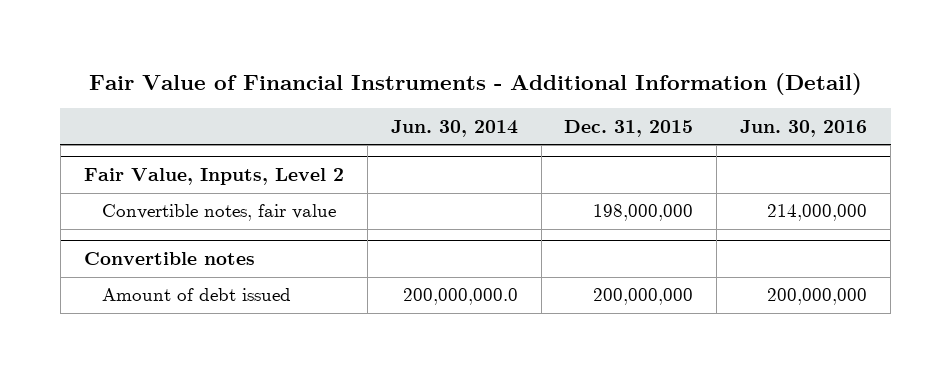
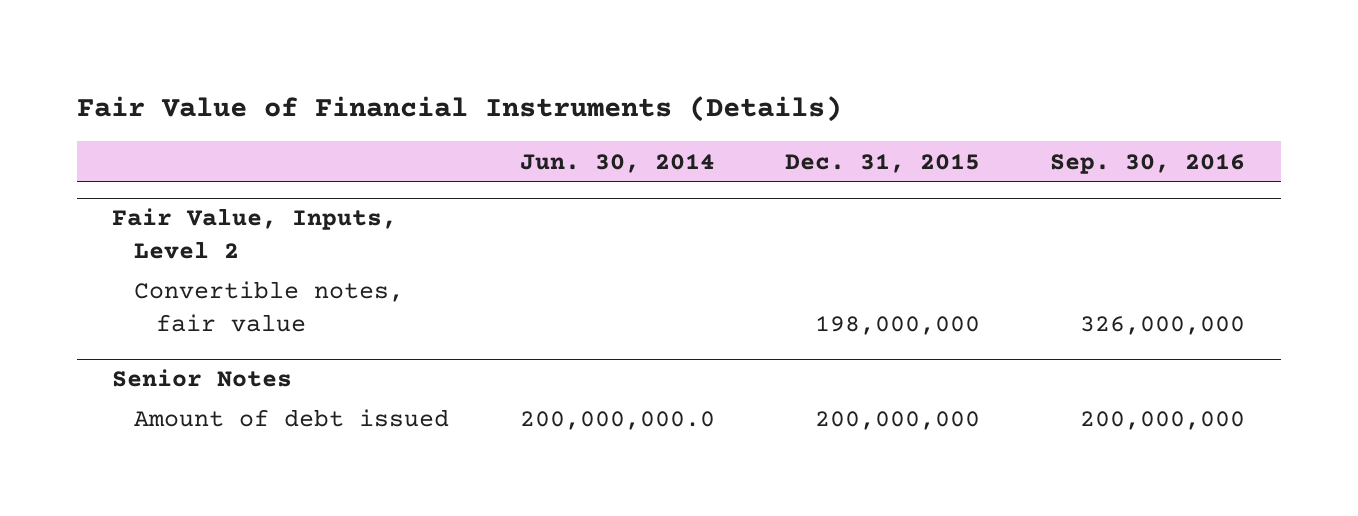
[88,72,862,95] Fair Value of Financial Instruments - Additional Information (Detail) -> [77,96,843,123] Fair Value of Financial Instruments (Details)
[740,119,868,137] Jun. 30, 2016 -> none
none -> [1050,153,1246,174] Sep. 30, 2016
[83,252,255,266] Convertible notes -> [112,369,293,388] Senior Notes

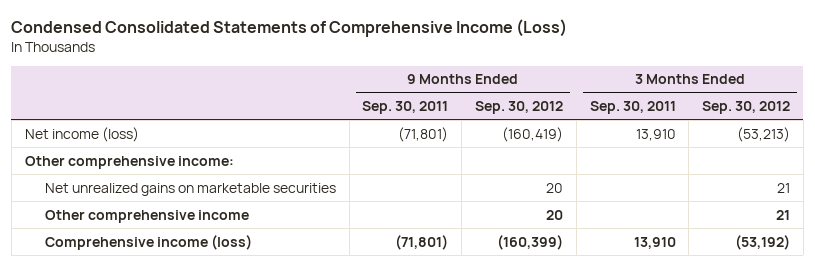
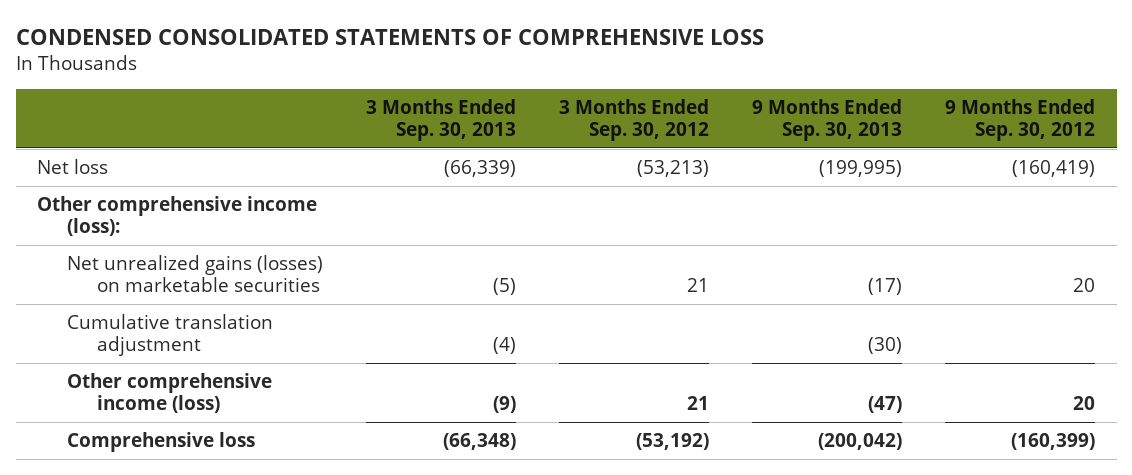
[11,18,568,37] Condensed Consolidated Statements of Comprehensive Income (Loss) -> [15,28,764,45] CONDENSED CONSOLIDATED STATEMENTS OF COMPREHENSIVE LOSS
[362,101,449,115] Sep. 30, 2011 -> none
[589,101,676,115] Sep. 30, 2011 -> none
none -> [366,99,517,142] 3 Months Ended Sep. 30, 2013
none -> [752,99,903,142] 9 Months Ended Sep. 30, 2013
[24,126,139,142] Net income (loss) -> [37,159,109,175] Net loss
[24,155,234,169] Other comprehensive income: -> [37,196,318,236] Other comprehensive income (loss):
[44,182,336,196] Net unrealized gains on marketable securities -> [67,255,324,292] Net unrealized gains (losses) on marketable securities
none -> [67,314,274,356] Cumulative translation adjustment
[44,209,249,223] Other comprehensive income -> [67,373,273,413] Other comprehensive income (loss)
[44,234,252,250] Comprehensive income (loss) -> [67,432,256,453] Comprehensive loss

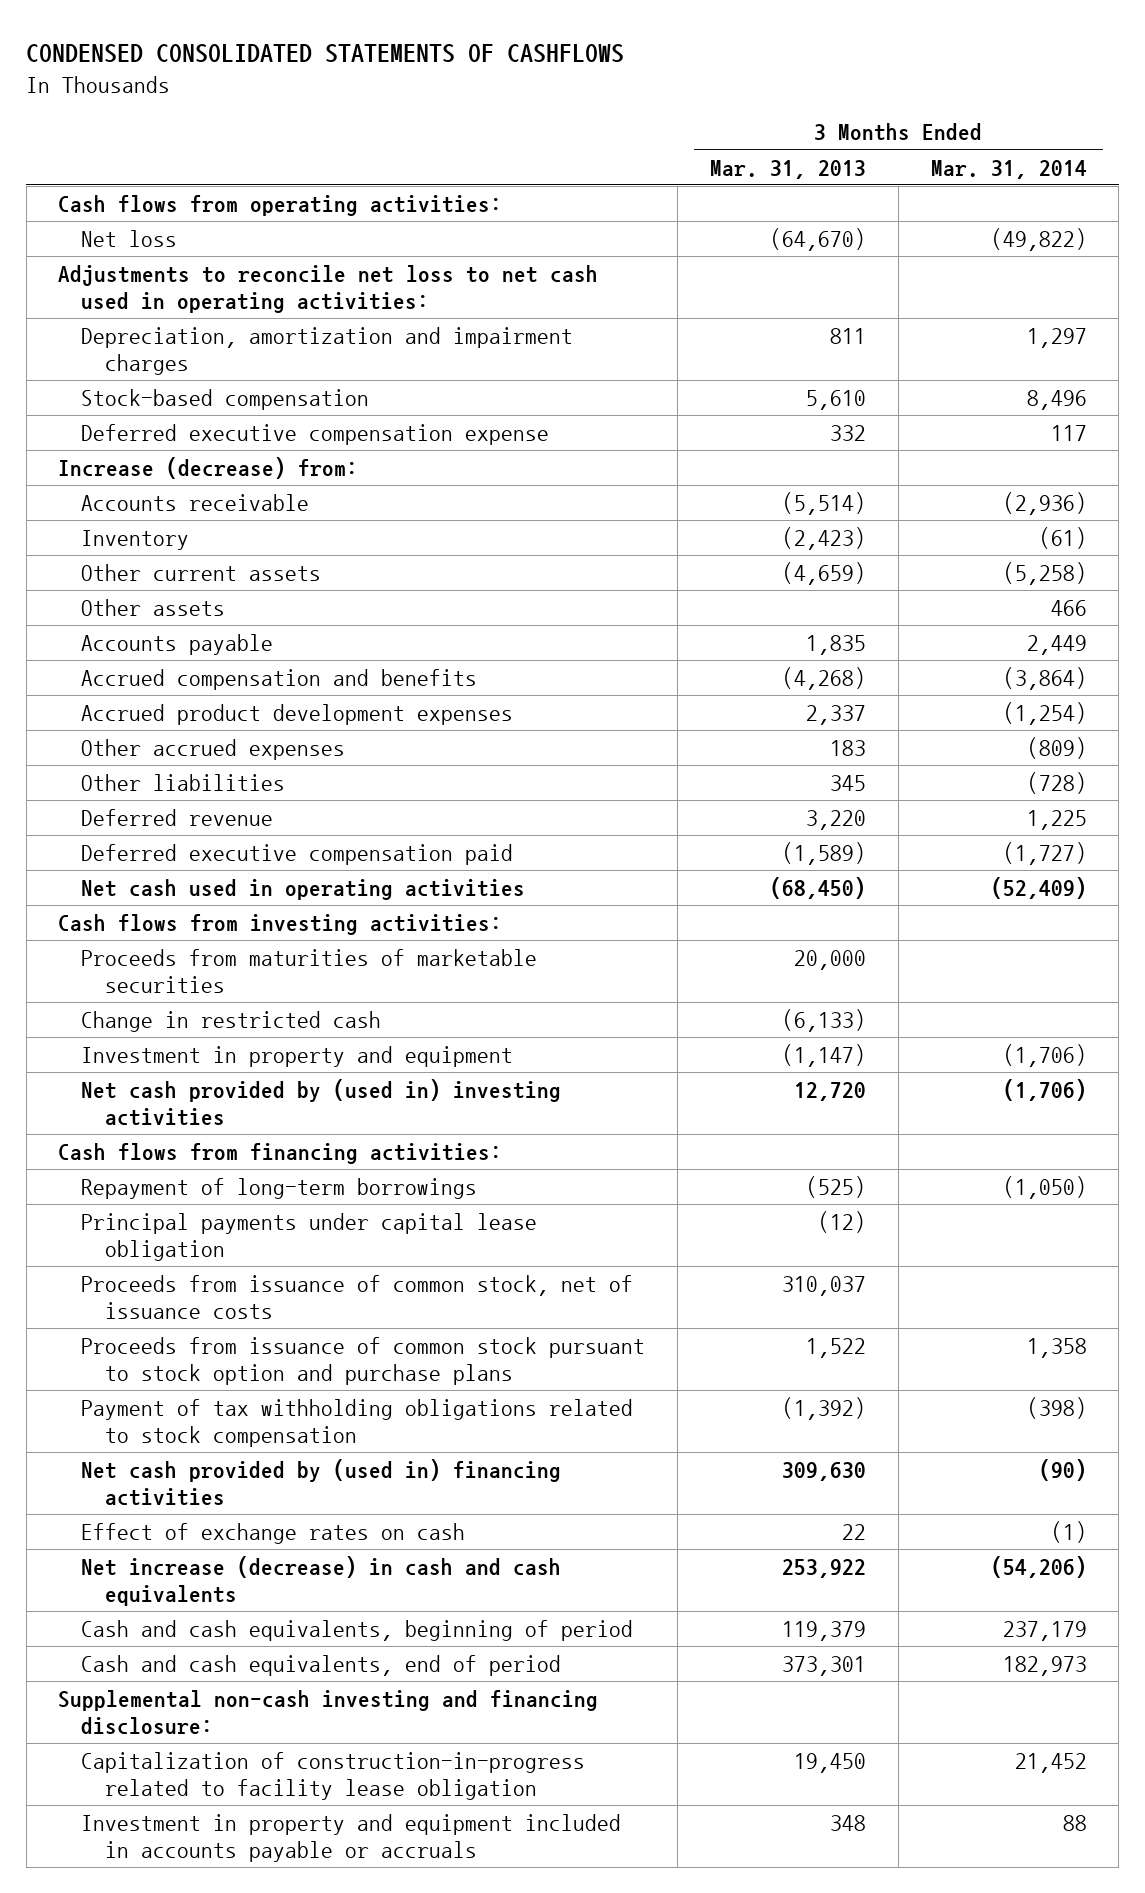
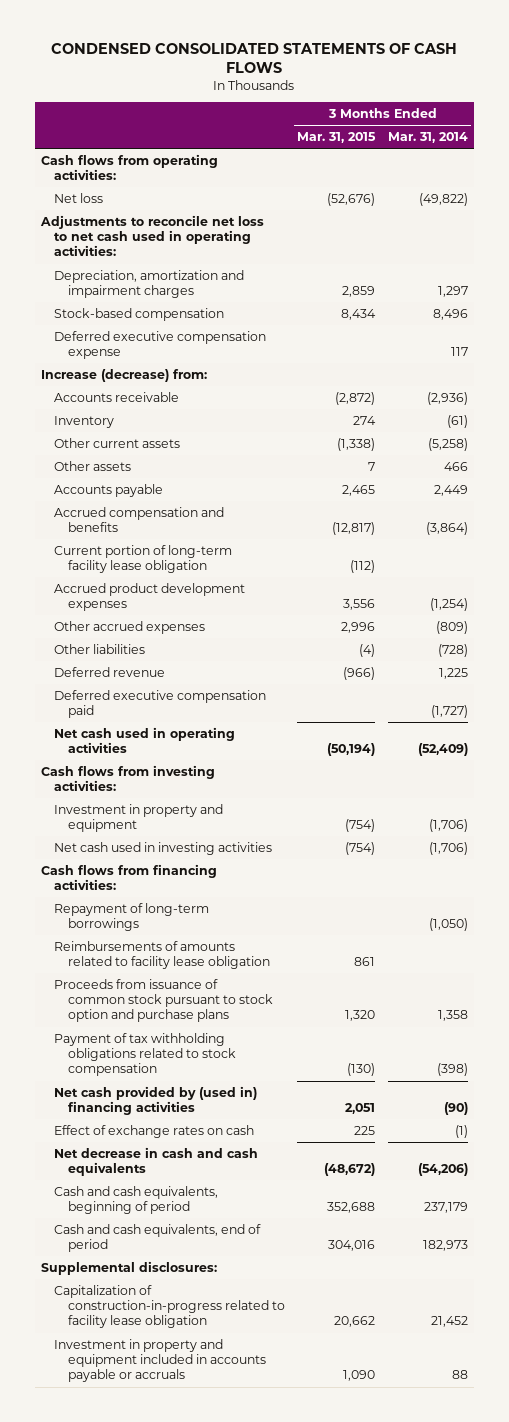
[26,44,625,64] CONDENSED CONSOLIDATED STATEMENTS OF CASHFLOWS -> [51,42,458,74] CONDENSED CONSOLIDATED STATEMENTS OF CASH FLOWS
[710,159,867,179] Mar. 31, 2013 -> none
none -> [297,132,377,144] Mar. 31, 2015
none -> [54,544,233,574] Current portion of long-term facility lease obligation
[81,948,538,993] Proceeds from maturities of marketable securities -> none
[81,1010,382,1032] Change in restricted cash -> none
[81,1078,562,1126] Net cash provided by (used in) investing activities -> [54,841,273,855] Net cash used in investing activities
[81,1212,538,1261] Principal payments under capital lease obligation -> none
[81,1274,634,1319] Proceeds from issuance of common stock, net of issuance costs -> none
none -> [54,940,270,970] Reimbursements of amounts related to facility lease obligation
[81,1555,562,1606] Net increase (decrease) in cash and cash equivalents -> [54,1146,259,1177] Net decrease in cash and cash equivalents
[58,1689,599,1735] Supplemental non-cash investing and financing disclosure: -> none
none -> [40,1260,217,1275] Supplemental disclosures:

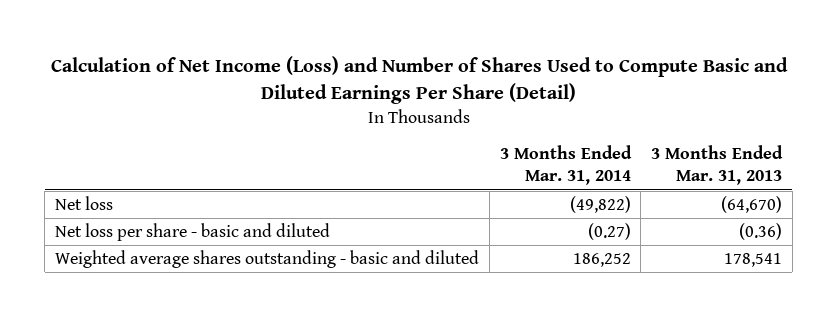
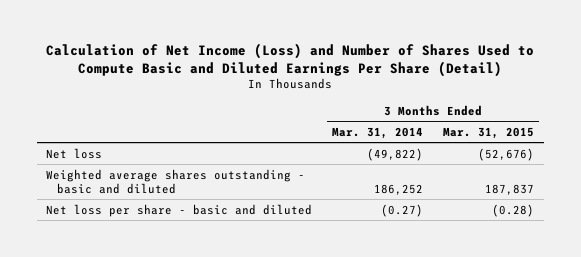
[651,144,784,186] 3 Months Ended Mar. 31, 2013 -> none
none -> [443,126,535,139] Mar. 31, 2015
[55,222,331,241] Net loss per share - basic and diluted -> [46,203,313,217] Net loss per share - basic and diluted

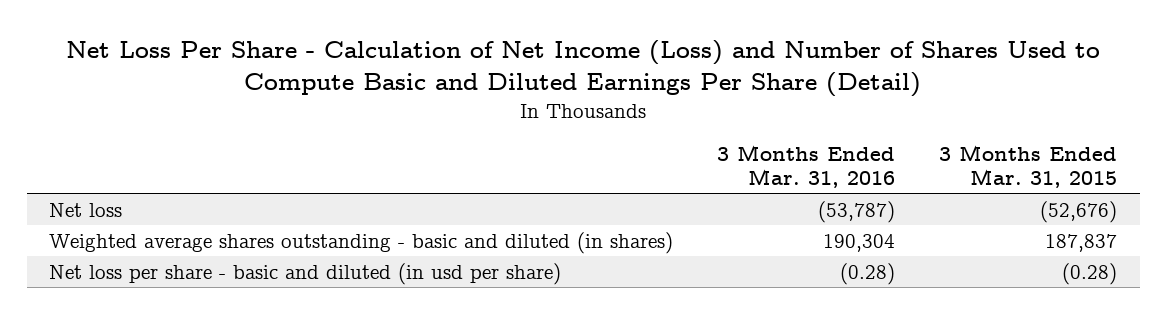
[46,42,535,77] Calculation of Net Income (Loss) and Number of Shares Used to Compute Basic and Diluted Earnings Per Share (Detail) -> [66,40,1101,98] Net Loss Per Share - Calculation of Net Income (Loss) and Number of Shares Used to Compute Basic and Diluted Earnings Per Share (Detail)
[332,126,424,139] Mar. 31, 2014 -> none
none -> [717,145,896,188] 3 Months Ended Mar. 31, 2016
[46,168,306,194] Weighted average shares outstanding - basic and diluted -> [48,231,673,254] Weighted average shares outstanding - basic and diluted (in shares)
[46,203,313,217] Net loss per share - basic and diluted -> [48,262,561,285] Net loss per share - basic and diluted (in usd per share)

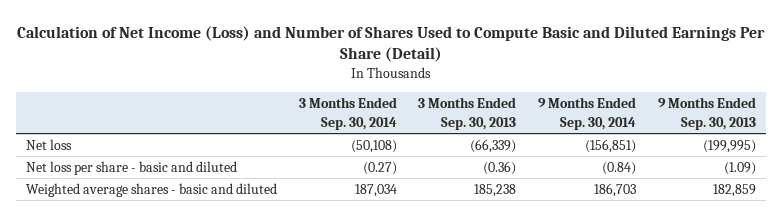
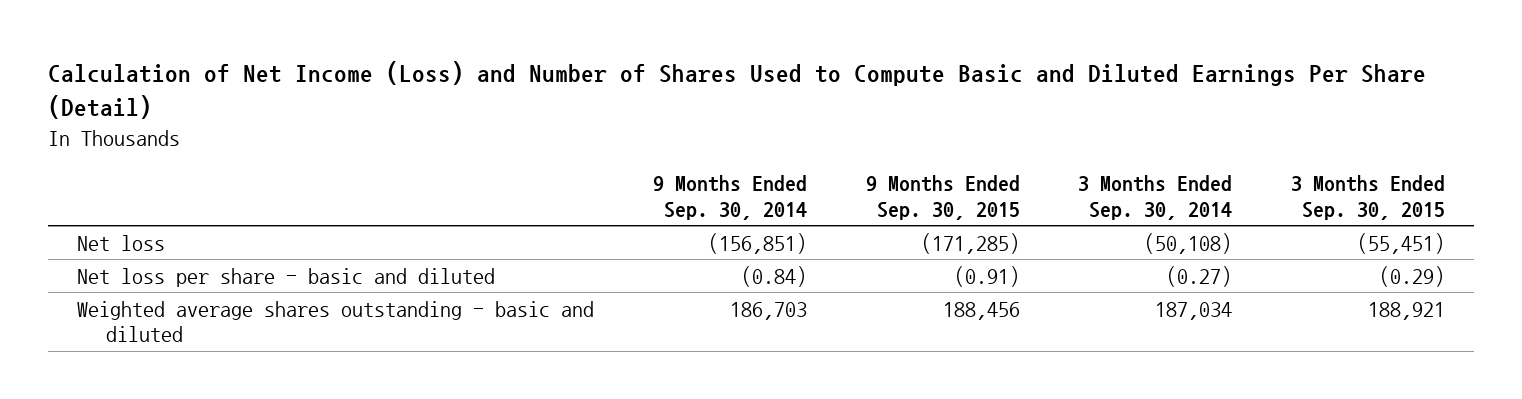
[418,97,517,130] 3 Months Ended Sep. 30, 2013 -> none
[657,97,756,130] 9 Months Ended Sep. 30, 2013 -> none
none -> [865,175,1020,220] 9 Months Ended Sep. 30, 2015
none -> [1291,175,1446,220] 3 Months Ended Sep. 30, 2015
[26,183,278,198] Weighted average shares - basic and diluted -> [76,300,594,343] Weighted average shares outstanding - basic and diluted

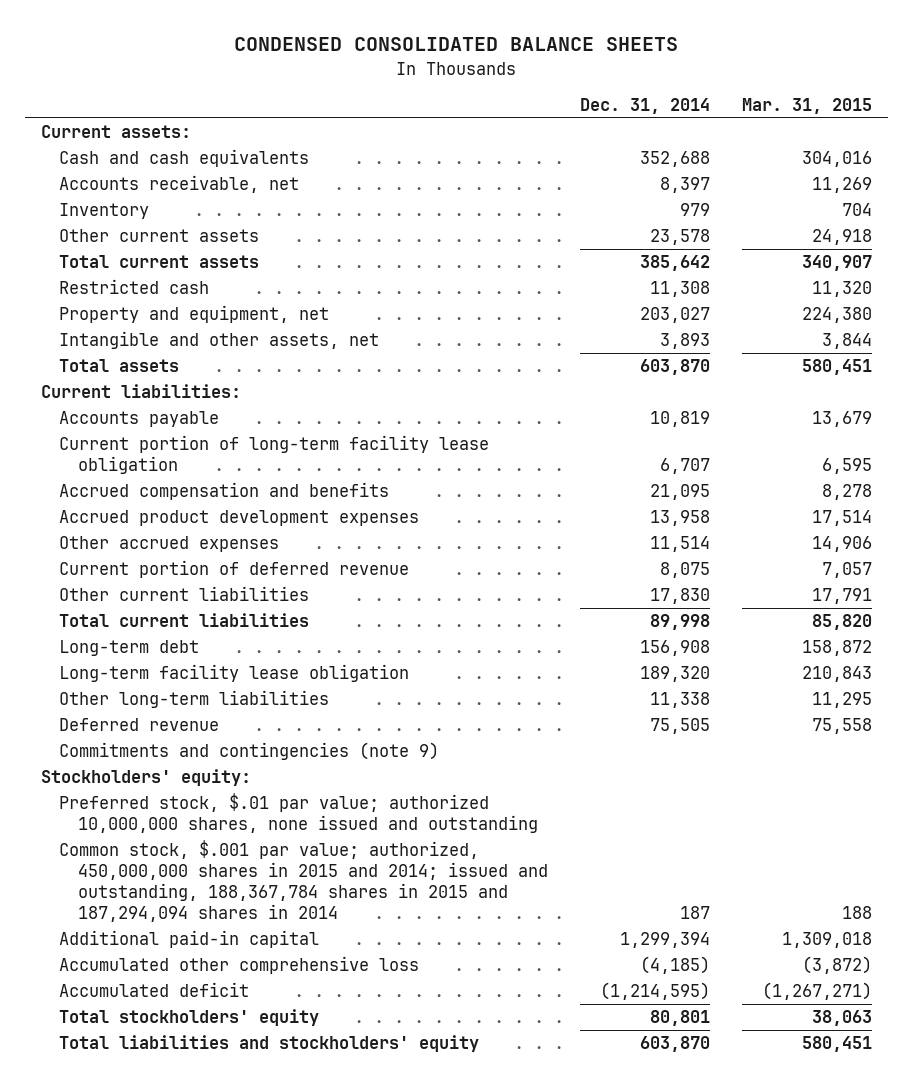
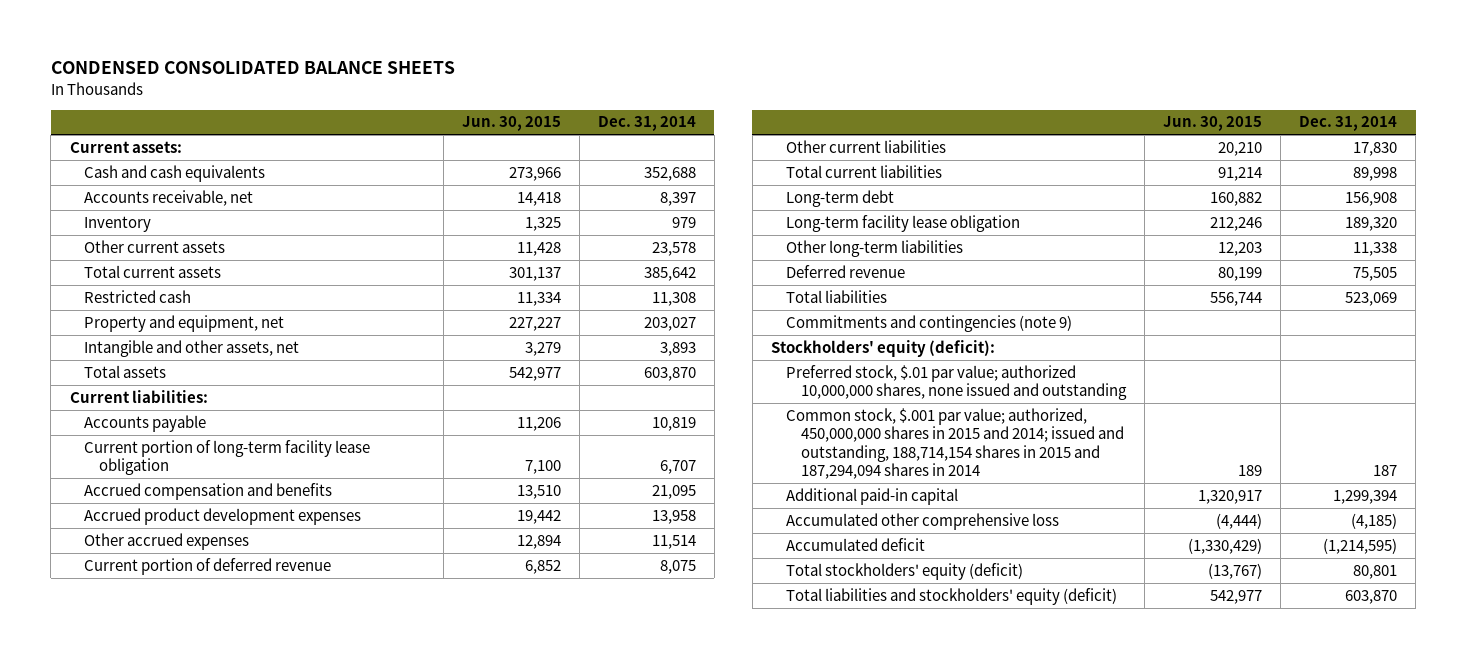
[741,98,872,115] Mar. 31, 2015 -> none
none -> [461,116,561,132] Jun. 30, 2015
none -> [785,289,887,303] Total liabilities
[40,769,251,787] Stockholders' equity: -> [770,339,995,357] Stockholders' equity (deficit):
[59,840,549,923] Common stock, $.001 par value; authorized, 450,000,000 shares in 2015 and 2014; issued and outstanding, 188,367,784 shares in 2015 and 187,294,094 shares in 2014 -> [785,407,1124,480] Common stock, $.001 par value; authorized, 450,000,000 shares in 2015 and 2014; issued and outstanding, 188,714,154 shares in 2015 and 187,294,094 shares in 2014
[59,1009,320,1027] Total stockholders' equity -> [785,562,1023,580] Total stockholders' equity (deficit)
[59,1035,480,1053] Total liabilities and stockholders' equity -> [785,587,1117,605] Total liabilities and stockholders' equity (deficit)

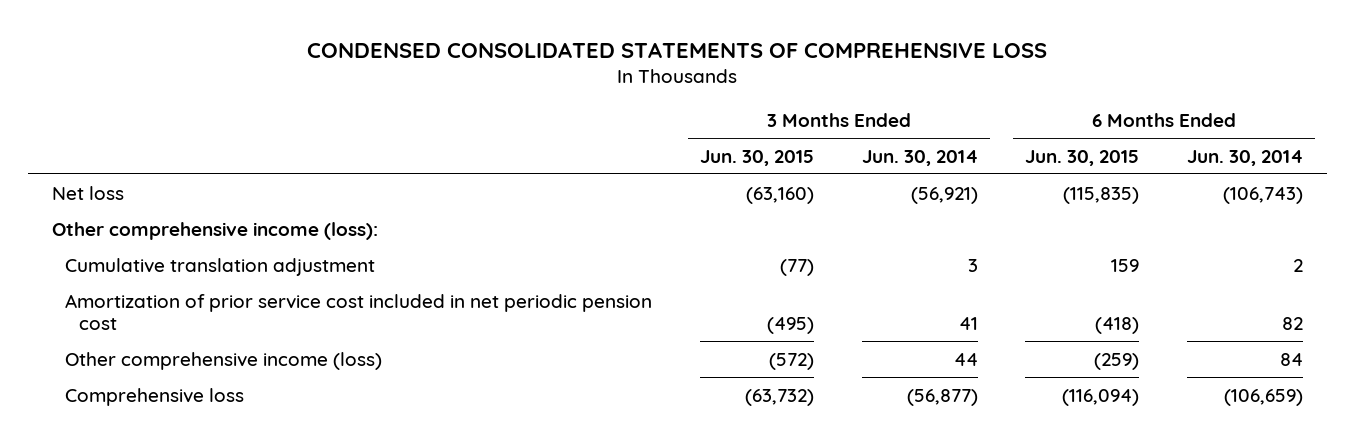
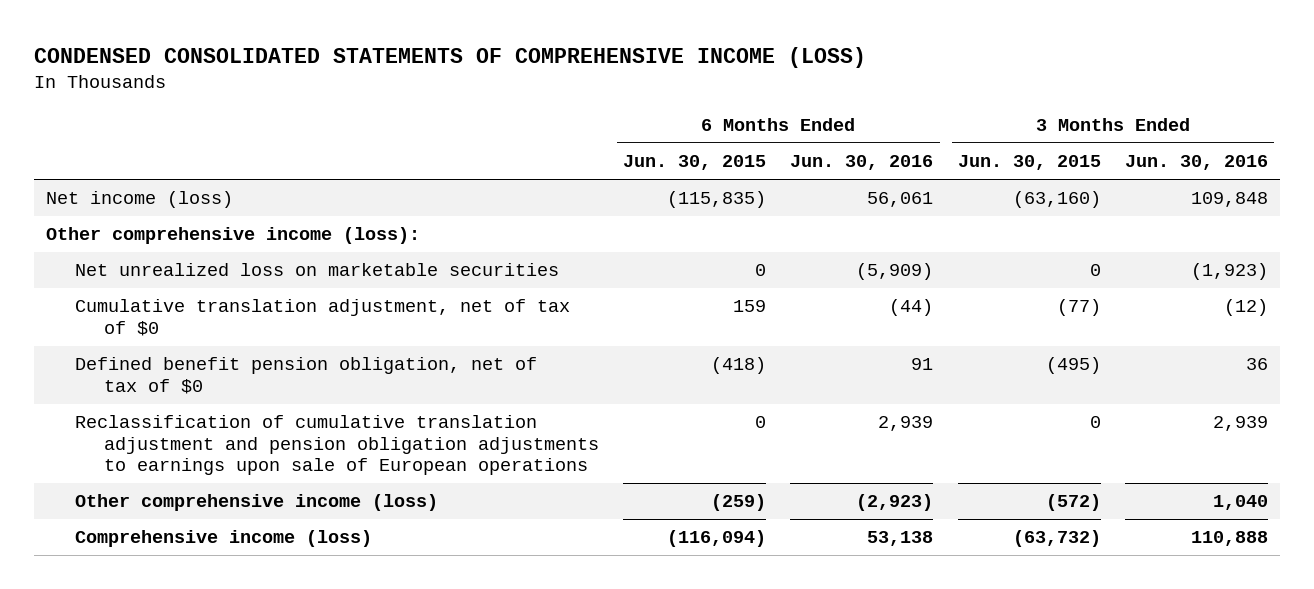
[307,41,1048,58] CONDENSED CONSOLIDATED STATEMENTS OF COMPREHENSIVE LOSS -> [34,47,867,69] CONDENSED CONSOLIDATED STATEMENTS OF COMPREHENSIVE INCOME (LOSS)
[861,149,978,166] Jun. 30, 2014 -> none
[1186,149,1303,166] Jun. 30, 2014 -> none
none -> [790,155,934,171] Jun. 30, 2016
none -> [1124,155,1268,171] Jun. 30, 2016
[51,185,124,200] Net loss -> [46,191,234,209] Net income (loss)
none -> [75,263,560,277] Net unrealized loss on marketable securities
[65,257,376,276] Cumulative translation adjustment -> [75,299,571,336] Cumulative translation adjustment, net of tax of $0
[65,293,653,330] Amortization of prior service cost included in net periodic pension cost -> [75,357,538,394] Defined benefit pension obligation, net of tax of $0
none -> [75,415,600,476] Reclassification of cumulative translation adjustment and pension obligation adjustments to earnings upon sale of European operations
[65,387,245,406] Comprehensive loss -> [75,530,373,548] Comprehensive income (loss)

